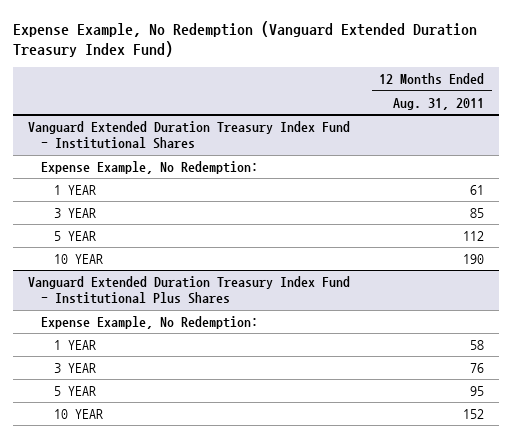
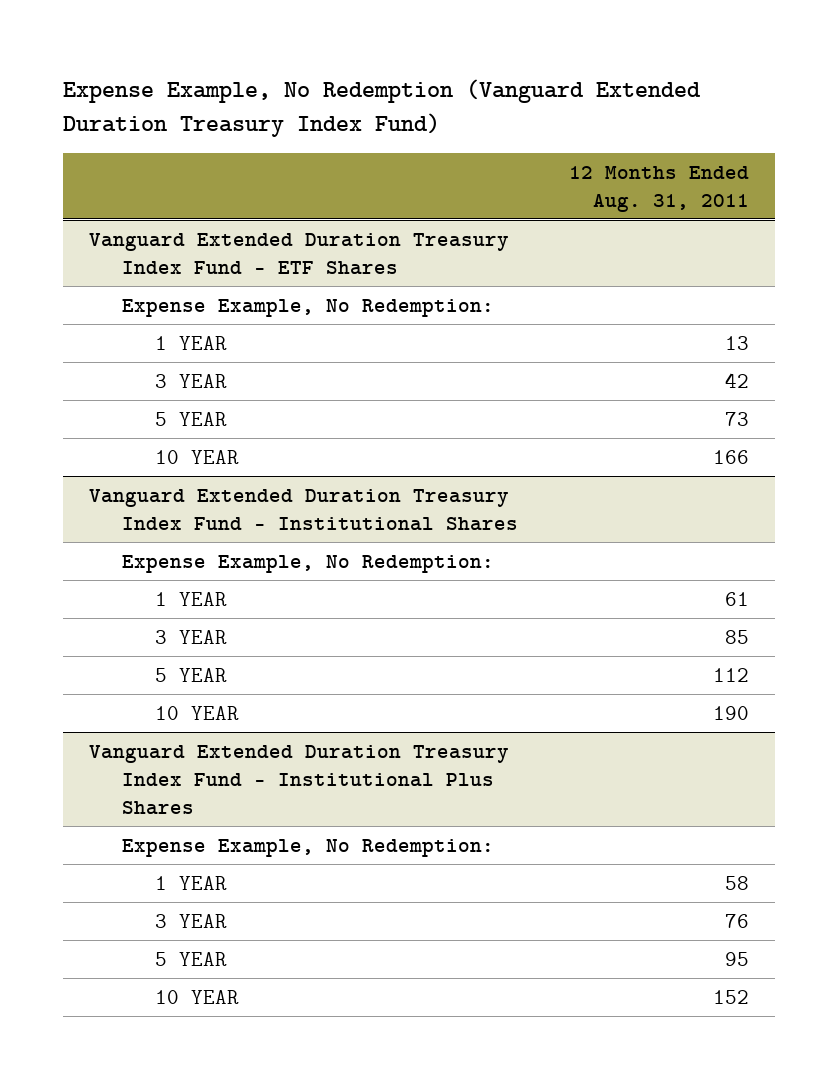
none -> [88,232,509,275] Vanguard Extended Duration Treasury Index Fund - ETF Shares
none -> [121,298,494,317] Expense Example, No Redemption:
none -> [154,335,227,350] 1 YEAR
none -> [154,373,227,388] 3 YEAR
none -> [154,411,227,426] 5 YEAR
none -> [154,449,239,464] 10 YEAR

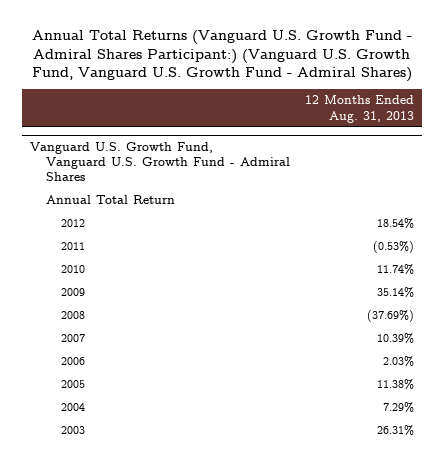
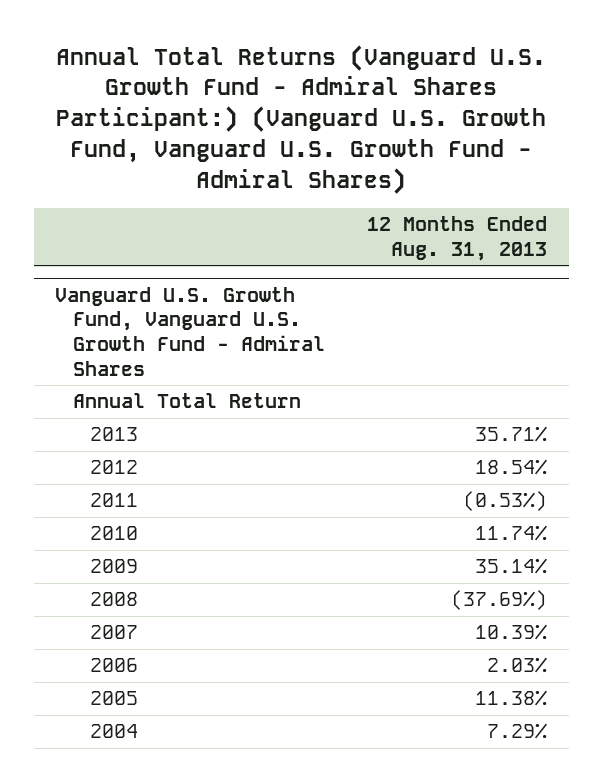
none -> [89,427,138,442] 2013
[61,426,86,435] 2003 -> none

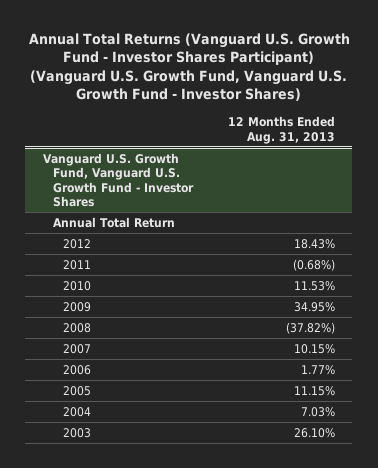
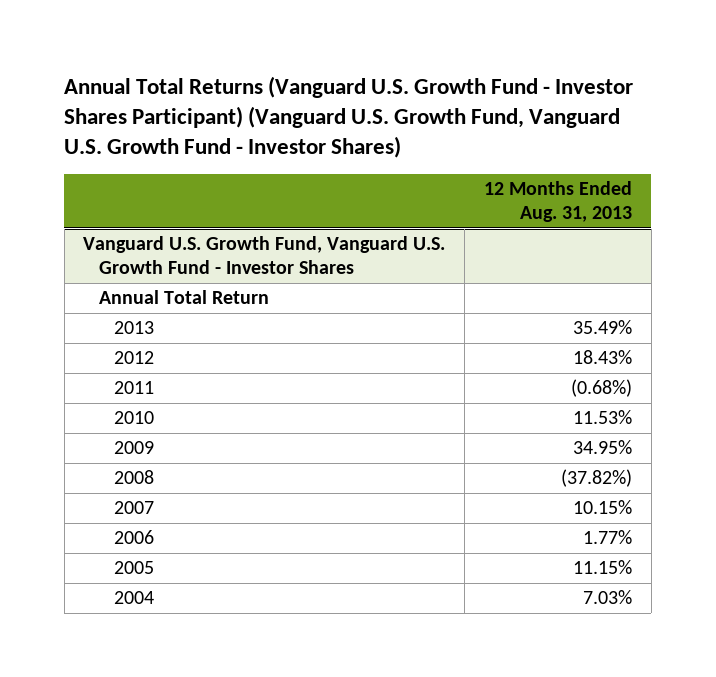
none -> [113,321,154,335] 2013
[62,428,91,439] 2003 -> none

